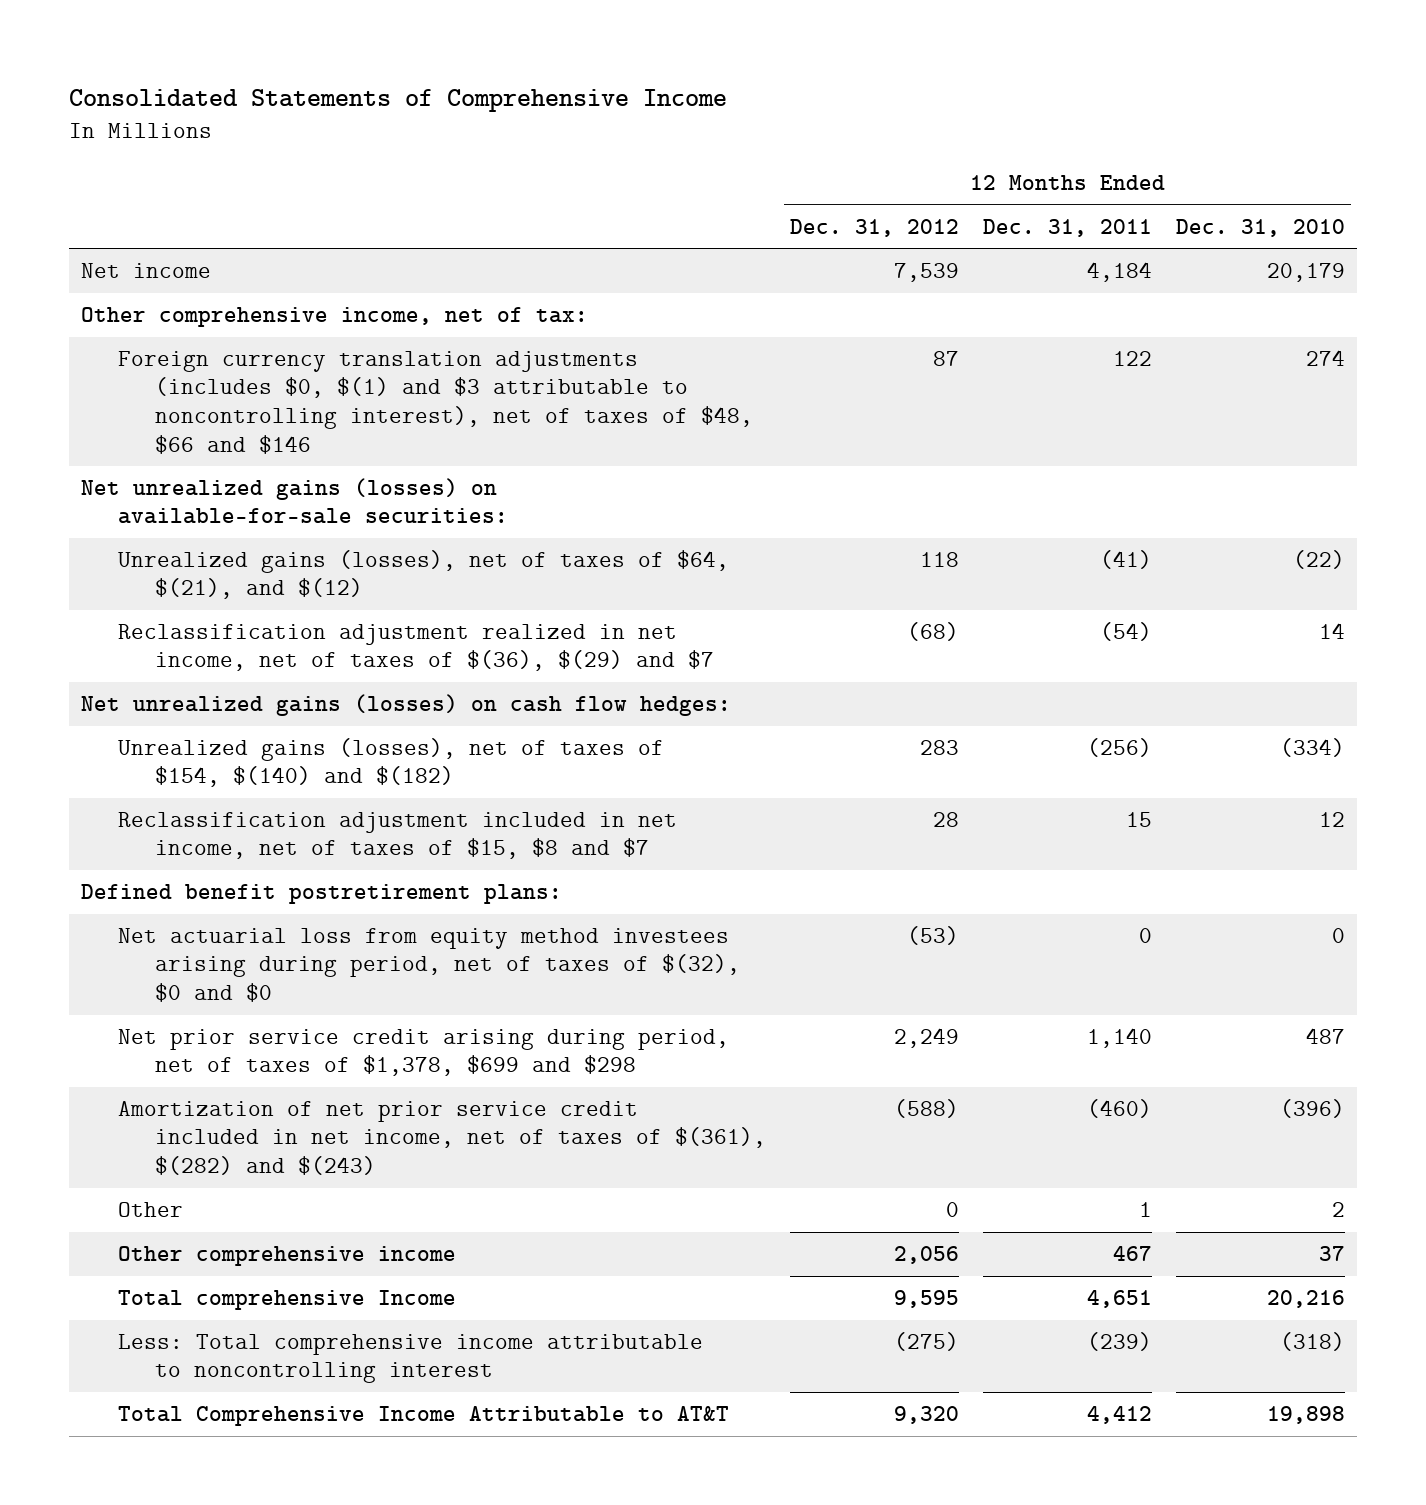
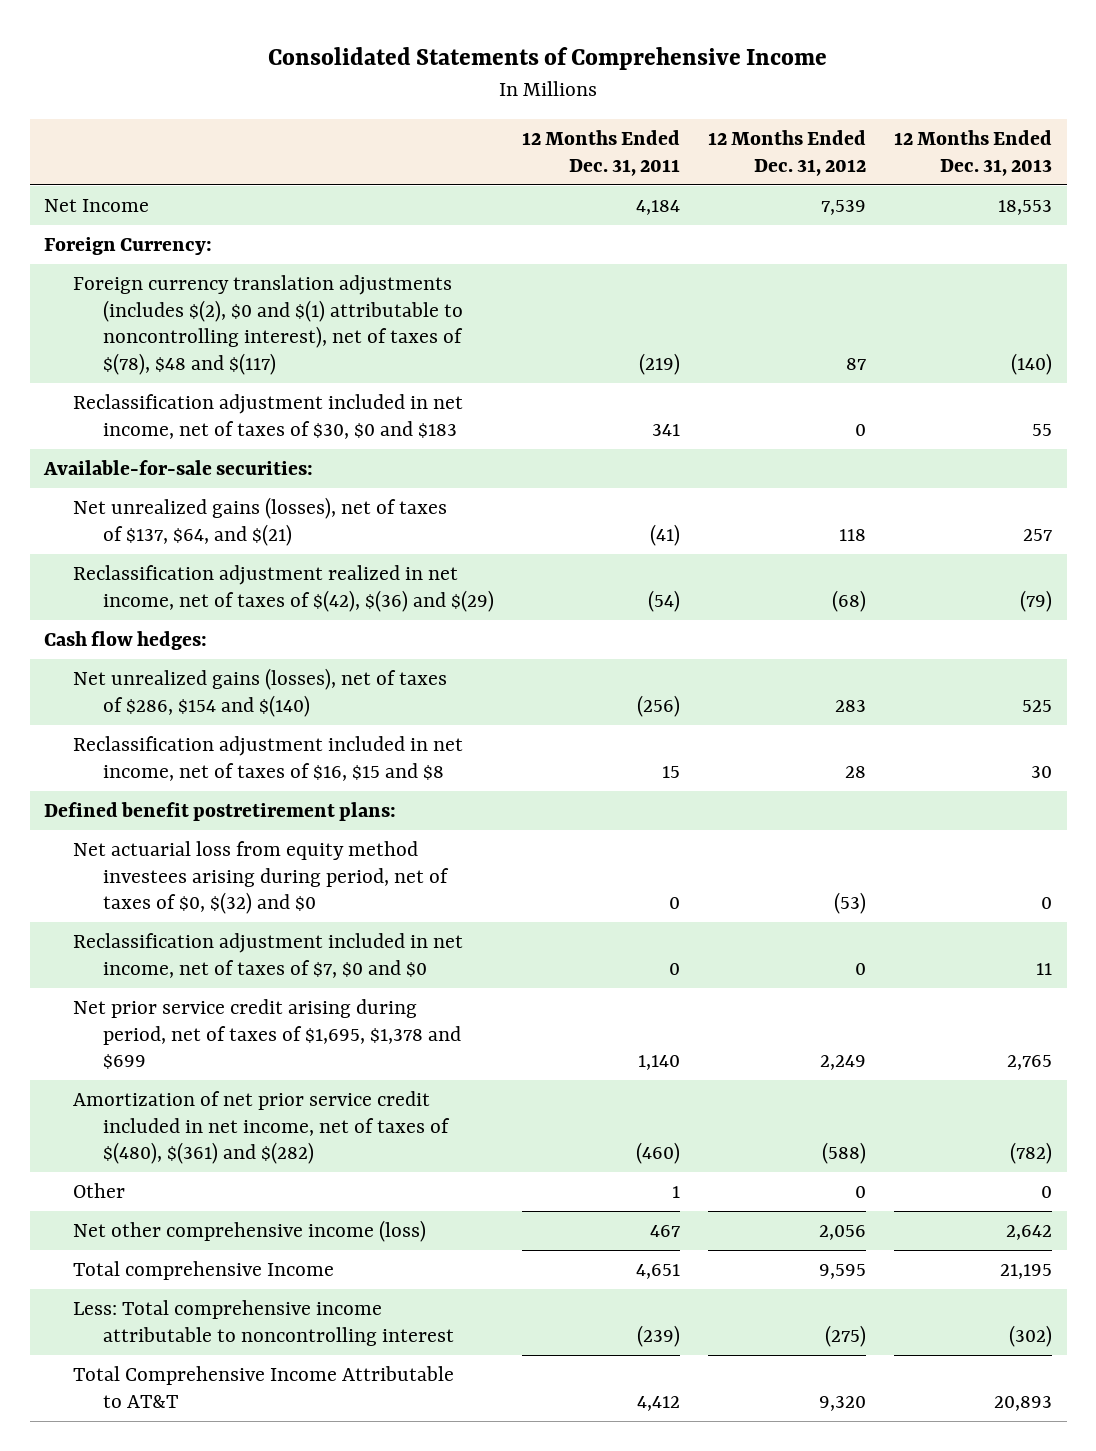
[1175,218,1345,237] Dec. 31, 2010 -> none
none -> [894,130,1053,176] 12 Months Ended Dec. 31, 2013
[81,306,589,327] Other comprehensive income, net of tax: -> none
[81,262,212,278] Net income -> [43,199,149,213] Net Income
none -> [43,237,212,256] Foreign Currency:
[118,350,754,454] Foreign currency translation adjustments (includes $0, $(1) and $3 attributable to noncontrolling interest), net of taxes of $48, $66 and $146 -> [73,275,463,376] Foreign currency translation adjustments (includes $(2), $0 and $(1) attributable to noncontrolling interest), net of taxes of $(78), $48 and $(117)
[1113,350,1153,366] 122 -> [638,353,680,376] (219)
none -> [73,394,464,439] Reclassification adjustment included in net income, net of taxes of $30, $0 and $183
[81,477,509,525] Net unrealized gains (losses) on available-for-sale securities: -> [42,460,313,476] Available-for-sale securities:
[118,549,730,600] Unrealized gains (losses), net of taxes of $64, $(21), and $(12) -> [73,497,448,546] Net unrealized gains (losses), net of taxes of $137, $64, and $(21)
[118,623,715,672] Reclassification adjustment realized in net income, net of taxes of $(36), $(29) and $7 -> [73,565,494,612] Reclassification adjustment realized in net income, net of taxes of $(42), $(36) and $(29)
[81,693,732,716] Net unrealized gains (losses) on cash flow hedges: -> [43,631,207,651] Cash flow hedges:
[118,737,665,788] Unrealized gains (losses), net of taxes of $154, $(140) and $(182) -> [73,668,448,717] Net unrealized gains (losses), net of taxes of $286, $154 and $(140)
[118,811,678,860] Reclassification adjustment included in net income, net of taxes of $15, $8 and $7 -> [73,736,464,781] Reclassification adjustment included in net income, net of taxes of $16, $15 and $8
[118,927,741,1003] Net actuarial loss from equity method investees arising during period, net of taxes of $(32), $0 and $0 -> [73,841,449,915] Net actuarial loss from equity method investees arising during period, net of taxes of $0, $(32) and $0
none -> [73,933,464,978] Reclassification adjustment included in net income, net of taxes of $7, $0 and $0
[118,1028,730,1077] Net prior service credit arising during period, net of taxes of $1,378, $699 and $298 -> [73,999,461,1070] Net prior service credit arising during period, net of taxes of $1,695, $1,378 and $699
[118,1100,767,1176] Amortization of net prior service credit included in net income, net of taxes of $(361), $(282) and $(243) -> [73,1091,450,1165] Amortization of net prior service credit included in net income, net of taxes of $(480), $(361) and $(282)
[118,1245,457,1266] Other comprehensive income -> [73,1220,427,1243] Net other comprehensive income (loss)

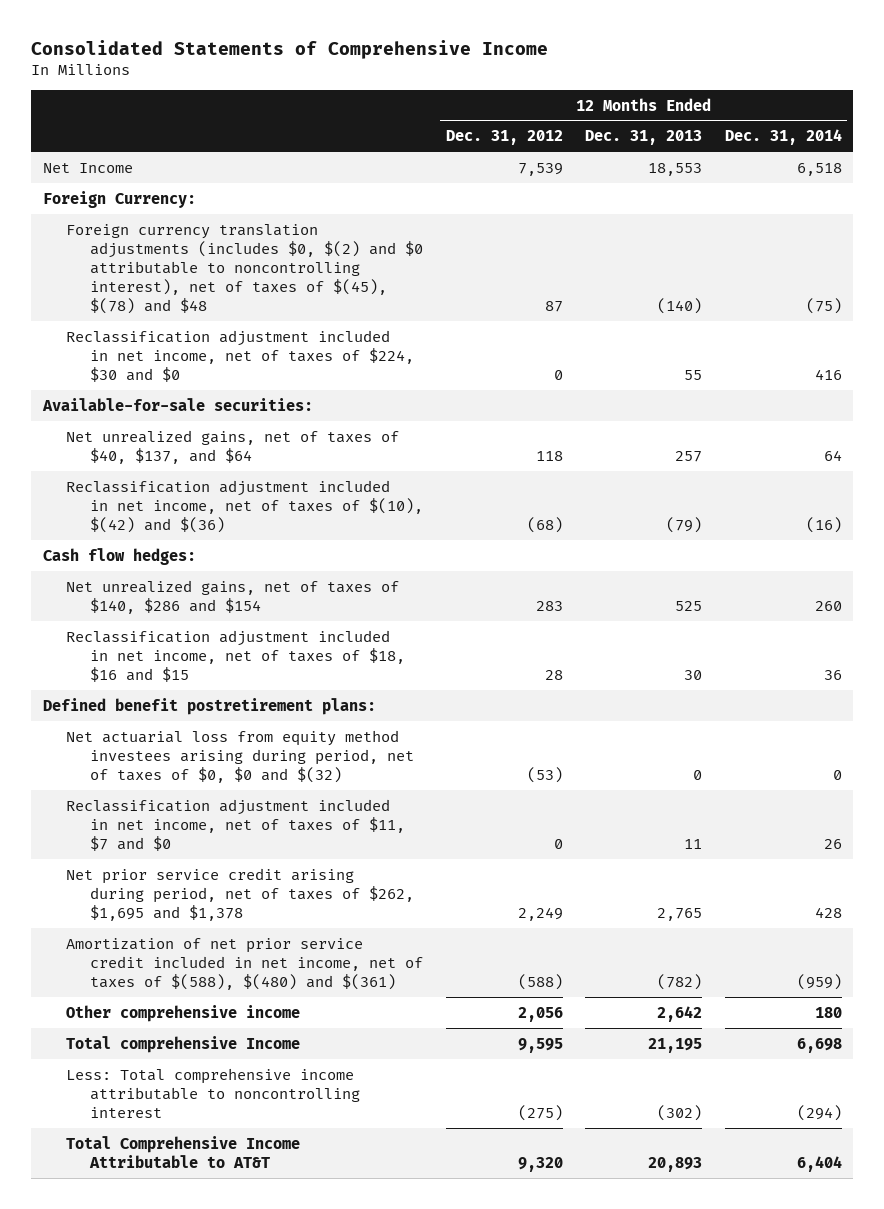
[521,130,680,176] 12 Months Ended Dec. 31, 2011 -> none
none -> [724,129,842,146] Dec. 31, 2014
[73,275,463,376] Foreign currency translation adjustments (includes $(2), $0 and $(1) attributable to noncontrolling interest), net of taxes of $(78), $48 and $(117) -> [66,223,424,315] Foreign currency translation adjustments (includes $0, $(2) and $0 attributable to noncontrolling interest), net of taxes of $(45), $(78) and $48
[73,394,464,439] Reclassification adjustment included in net income, net of taxes of $30, $0 and $183 -> [66,329,415,382] Reclassification adjustment included in net income, net of taxes of $224, $30 and $0
[73,497,448,546] Net unrealized gains (losses), net of taxes of $137, $64, and $(21) -> [66,429,400,464] Net unrealized gains, net of taxes of $40, $137, and $64
[73,565,494,612] Reclassification adjustment realized in net income, net of taxes of $(42), $(36) and $(29) -> [66,479,424,533] Reclassification adjustment included in net income, net of taxes of $(10), $(42) and $(36)
[73,668,448,717] Net unrealized gains (losses), net of taxes of $286, $154 and $(140) -> [66,579,400,614] Net unrealized gains, net of taxes of $140, $286 and $154
[73,736,464,781] Reclassification adjustment included in net income, net of taxes of $16, $15 and $8 -> [66,629,406,682] Reclassification adjustment included in net income, net of taxes of $18, $16 and $15
[73,1183,126,1199] Other -> none
[73,841,449,915] Net actuarial loss from equity method investees arising during period, net of taxes of $0, $(32) and $0 -> [66,729,415,783] Net actuarial loss from equity method investees arising during period, net of taxes of $0, $0 and $(32)
[73,933,464,978] Reclassification adjustment included in net income, net of taxes of $7, $0 and $0 -> [66,798,406,851] Reclassification adjustment included in net income, net of taxes of $11, $7 and $0
[73,999,461,1070] Net prior service credit arising during period, net of taxes of $1,695, $1,378 and $699 -> [66,867,415,921] Net prior service credit arising during period, net of taxes of $262, $1,695 and $1,378
[73,1091,450,1165] Amortization of net prior service credit included in net income, net of taxes of $(480), $(361) and $(282) -> [66,937,424,990] Amortization of net prior service credit included in net income, net of taxes of $(588), $(480) and $(361)
[73,1220,427,1243] Net other comprehensive income (loss) -> [66,1004,301,1022] Other comprehensive income

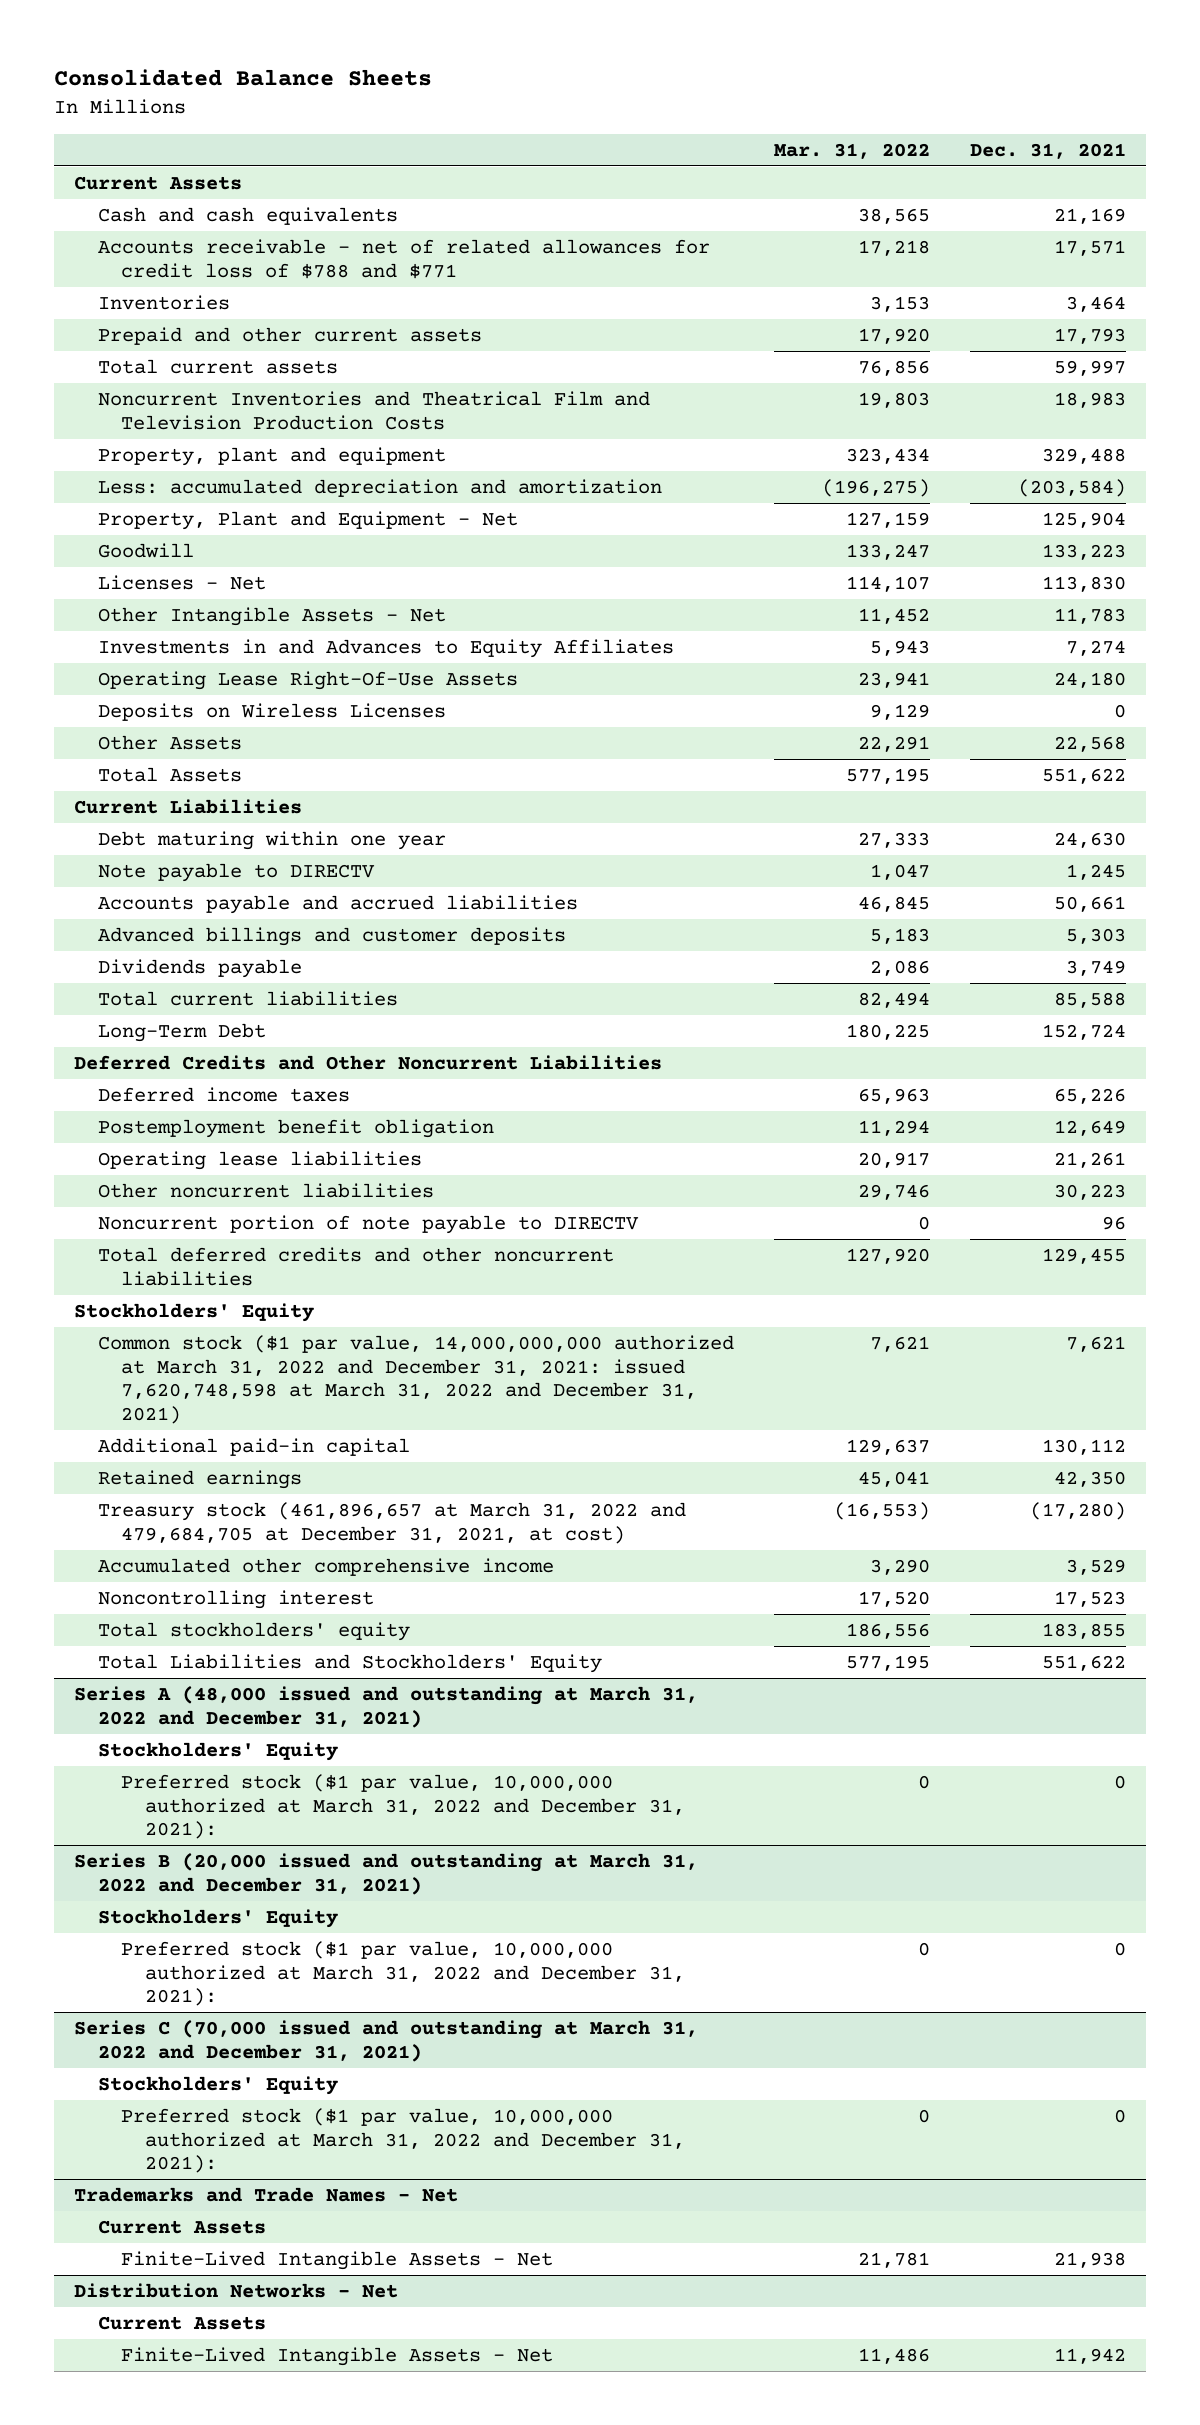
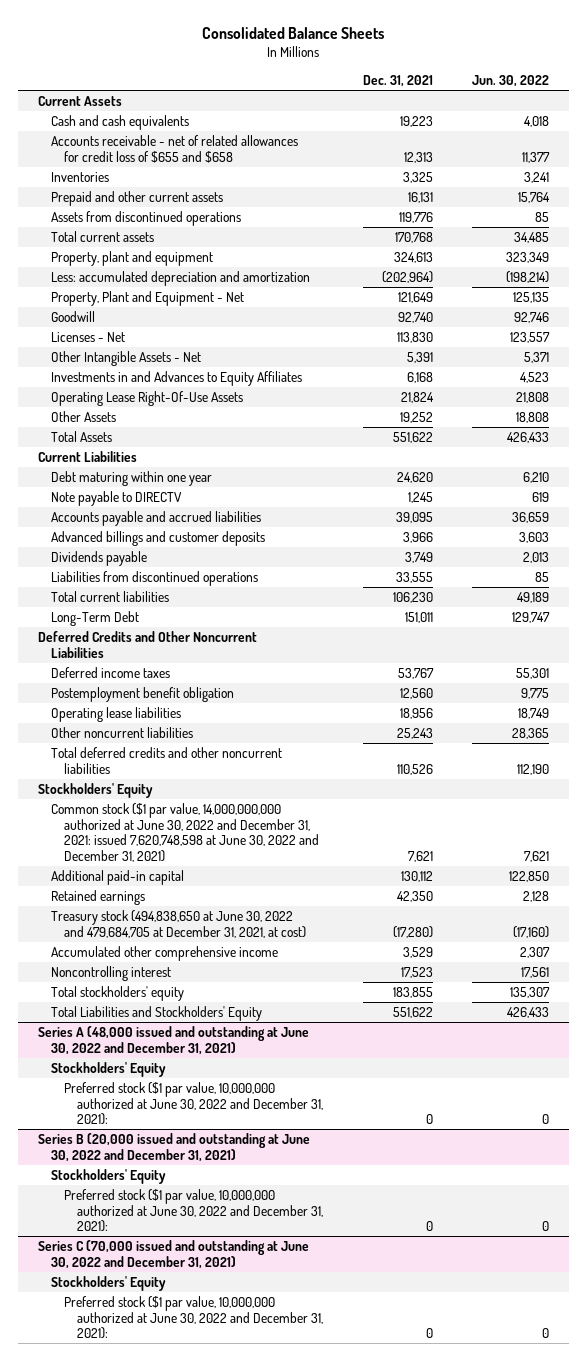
[773,142,930,159] Mar. 31, 2022 -> none
none -> [472,75,550,88] Jun. 30, 2022
[97,390,650,430] Noncurrent Inventories and Theatrical Film and Television Production Costs -> none
[1053,207,1126,224] 21,169 -> [399,115,433,127] 19,223
[97,238,710,279] Accounts receivable - net of related allowances for credit loss of $788 and $771 -> [50,134,298,163] Accounts receivable - net of related allowances for credit loss of $655 and $658
[1053,239,1126,256] 17,571 -> [403,151,433,163] 12,313
[1065,295,1126,312] 3,464 -> [402,171,433,183] 3,325
[1053,327,1126,344] 17,793 -> [407,191,433,203] 16,131
none -> [50,210,241,226] Assets from discontinued operations
[1053,359,1126,376] 59,997 -> [394,231,433,243] 170,768
[1041,447,1126,464] 329,488 -> [393,251,433,263] 324,613
[1017,478,1126,497] (203,584) -> [381,270,433,283] (202,964)
[1041,511,1126,528] 125,904 -> [397,291,433,303] 121,649
[1041,543,1126,560] 133,223 -> [397,311,433,323] 92,740
[97,702,446,721] Deposits on Wireless Licenses -> none
[1053,607,1126,624] 11,783 -> [406,351,433,363] 5,391
[1065,639,1126,656] 7,274 -> [406,371,433,383] 6,168
[1053,671,1126,688] 24,180 -> [400,391,434,403] 21,824
[1053,735,1126,752] 22,568 -> [399,411,433,423] 19,252
[1053,831,1126,848] 24,630 -> [396,471,433,483] 24,620
[1053,895,1126,912] 50,661 -> [395,511,433,523] 39,095
[1065,927,1126,944] 5,303 -> [402,531,433,543] 3,966
none -> [50,570,258,586] Liabilities from discontinued operations
[1053,991,1126,1008] 85,588 -> [392,591,433,603] 106,230
[1041,1023,1126,1040] 152,724 -> [404,611,433,623] 151,011
[97,1214,639,1234] Noncurrent portion of note payable to DIRECTV -> none
[1053,1087,1126,1104] 65,226 -> [397,667,434,679] 53,767
[1053,1119,1126,1136] 12,649 -> [399,687,433,699] 12,560
[1053,1151,1126,1168] 21,261 -> [399,707,433,719] 18,956
[1053,1183,1126,1200] 30,223 -> [396,727,433,739] 25,243
[1041,1247,1126,1264] 129,455 -> [396,763,433,775] 110,526
[97,1334,734,1424] Common stock ($1 par value, 14,000,000,000 authorized at March 31, 2022 and December 31, 2021: issued 7,620,748,598 at March 31, 2022 and December 31, 2021) -> [50,802,320,863] Common stock ($1 par value, 14,000,000,000 authorized at June 30, 2022 and December 31, 2021: issued 7,620,748,598 at June 30, 2022 and December 31, 2021)
[97,1501,686,1544] Treasury stock (461,896,657 at March 31, 2022 and 479,684,705 at December 31, 2021, at cost) -> [50,909,307,938] Treasury stock (494,838,650 at June 30, 2022 and 479,684,705 at December 31, 2021, at cost)
[73,1685,698,1728] Series A (48,000 issued and outstanding at March 31, 2022 and December 31, 2021) -> [37,1025,309,1055] Series A (48,000 issued and outstanding at June 30, 2022 and December 31, 2021)
[121,1773,685,1840] Preferred stock ($1 par value, 10,000,000 authorized at March 31, 2022 and December 31, 2021): -> [64,1081,324,1126] Preferred stock ($1 par value, 10,000,000 authorized at June 30, 2022 and December 31, 2021):
[73,1852,698,1895] Series B (20,000 issued and outstanding at March 31, 2022 and December 31, 2021) -> [37,1132,310,1162] Series B (20,000 issued and outstanding at June 30, 2022 and December 31, 2021)
[121,1940,685,2007] Preferred stock ($1 par value, 10,000,000 authorized at March 31, 2022 and December 31, 2021): -> [64,1188,324,1233] Preferred stock ($1 par value, 10,000,000 authorized at June 30, 2022 and December 31, 2021):
[73,2019,698,2062] Series C (70,000 issued and outstanding at March 31, 2022 and December 31, 2021) -> [37,1239,309,1269] Series C (70,000 issued and outstanding at June 30, 2022 and December 31, 2021)
[73,2186,458,2202] Trademarks and Trade Names - Net -> none
[97,2219,266,2234] Current Assets -> none
[121,2250,554,2270] Finite-Lived Intangible Assets - Net -> none
[73,2282,398,2298] Distribution Networks - Net -> none
[97,2315,266,2330] Current Assets -> none
[121,2346,554,2366] Finite-Lived Intangible Assets - Net -> none
[121,2107,685,2174] Preferred stock ($1 par value, 10,000,000 authorized at March 31, 2022 and December 31, 2021): -> [64,1295,324,1340] Preferred stock ($1 par value, 10,000,000 authorized at June 30, 2022 and December 31, 2021):

